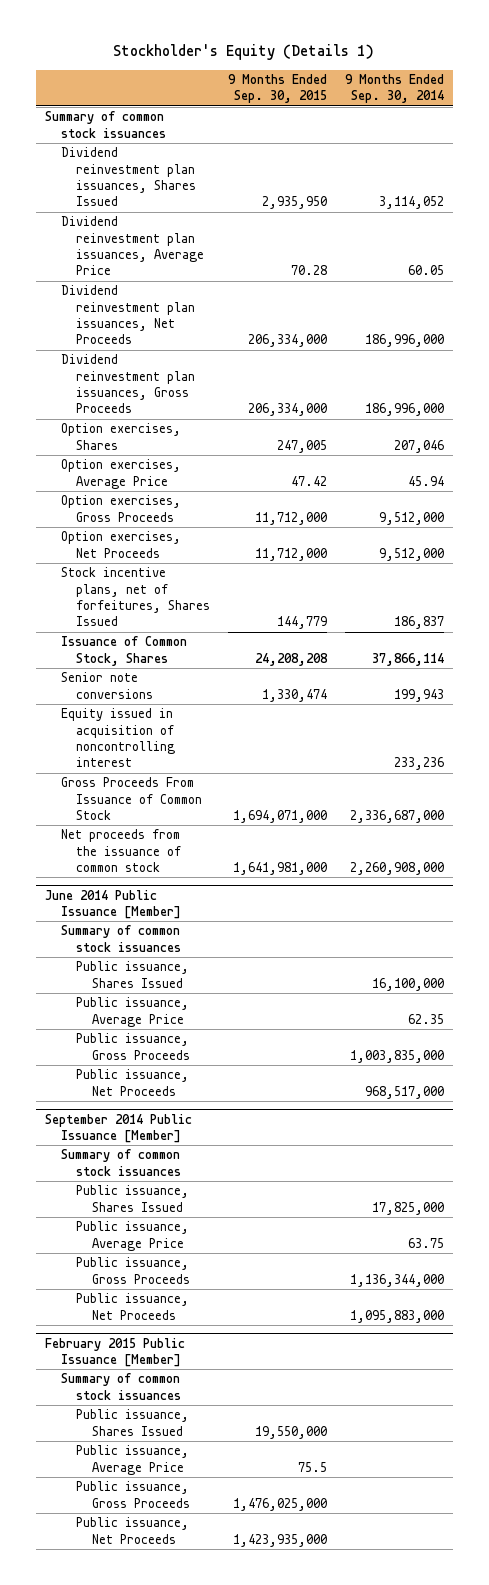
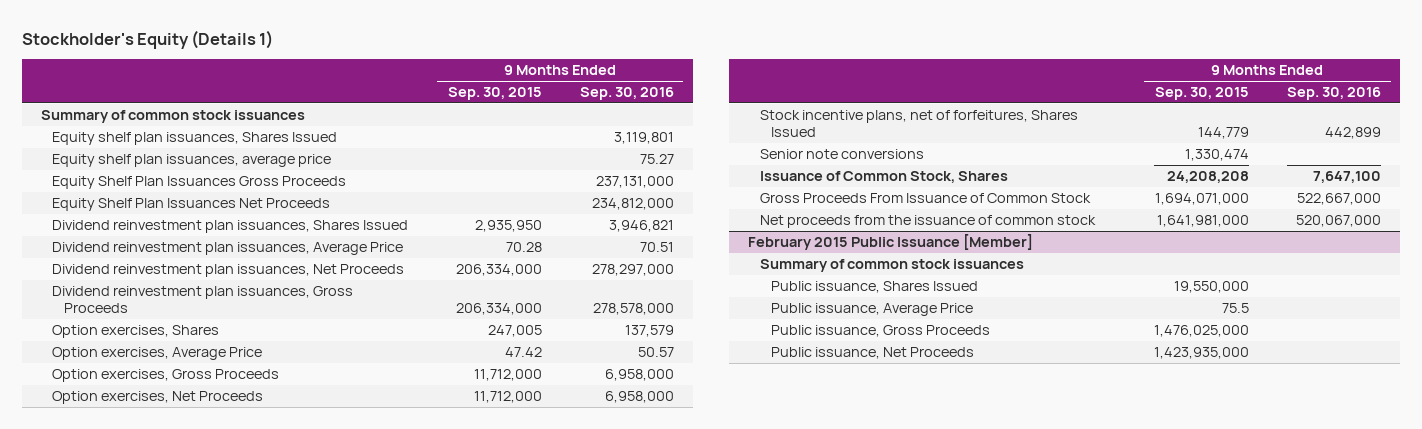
[344,74,444,104] 9 Months Ended Sep. 30, 2014 -> none
none -> [579,87,674,101] Sep. 30, 2016
none -> [52,132,338,146] Equity shelf plan issuances, Shares Issued
none -> [52,154,332,168] Equity shelf plan issuances, average price
none -> [52,176,347,190] Equity Shelf Plan Issuances Gross Proceeds
none -> [52,198,331,212] Equity Shelf Plan Issuances Net Proceeds
[60,708,176,768] Equity issued in acquisition of noncontrolling interest -> none
[60,636,187,666] Issuance of Common Stock, Shares -> [759,171,1008,184] Issuance of Common Stock, Shares
[44,889,181,919] June 2014 Public Issuance [Member] -> none
[60,925,182,952] Summary of common stock issuances -> none
[76,961,190,988] Public issuance, Shares Issued -> none
[76,997,190,1027] Public issuance, Average Price -> none
[76,1033,190,1060] Public issuance, Gross Proceeds -> none
[76,1069,190,1096] Public issuance, Net Proceeds -> none
[44,1113,192,1143] September 2014 Public Issuance [Member] -> none
[60,1149,182,1176] Summary of common stock issuances -> none
[76,1185,190,1212] Public issuance, Shares Issued -> none
[76,1221,190,1251] Public issuance, Average Price -> none
[76,1257,190,1284] Public issuance, Gross Proceeds -> none
[76,1293,190,1320] Public issuance, Net Proceeds -> none

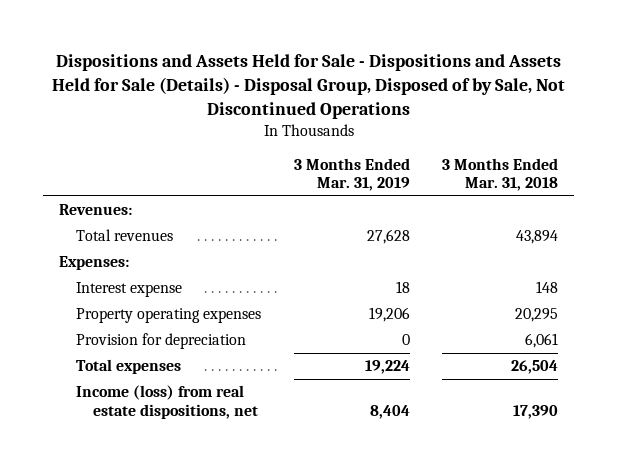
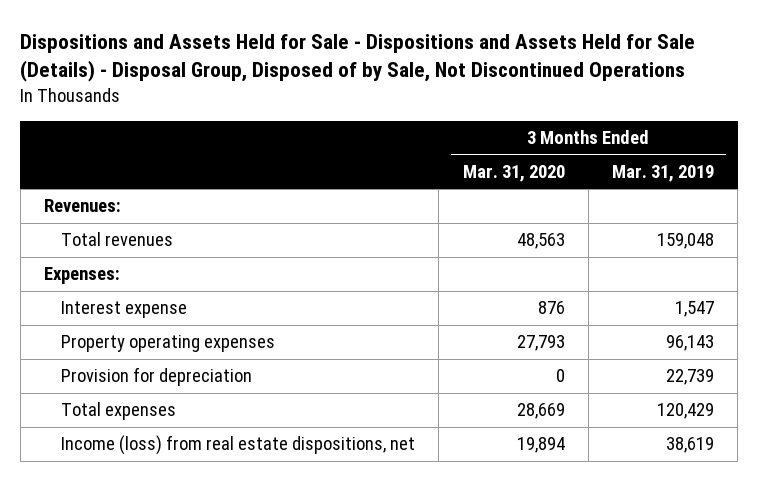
[442,157,559,192] 3 Months Ended Mar. 31, 2018 -> none
none -> [462,164,565,182] Mar. 31, 2020
[366,229,410,245] 27,628 -> [657,233,715,250] 159,048
[395,281,410,294] 18 -> [675,301,715,318] 1,547
[368,307,410,323] 19,206 -> [666,335,715,352] 96,143
[401,334,410,346] 0 -> [666,369,715,386] 22,739
[364,360,410,375] 19,224 -> [657,403,715,420] 120,429
[369,404,410,419] 8,404 -> [666,437,715,454] 38,619

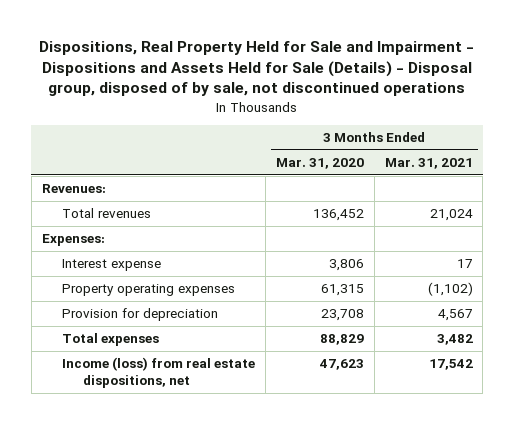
[20,33,696,83] Dispositions and Assets Held for Sale - Dispositions and Assets Held for Sale (Details) - Disposal Group, Disposed of by Sale, Not Discontinued Operations -> [39,41,475,97] Dispositions, Real Property Held for Sale and Impairment - Dispositions and Assets Held for Sale (Details) - Disposal group, disposed of by sale, not discontinued operations
[612,164,715,182] Mar. 31, 2019 -> none
none -> [384,157,473,169] Mar. 31, 2021
[516,233,565,250] 48,563 -> [312,209,364,222] 136,452
[537,301,565,315] 876 -> [328,259,364,272] 3,806
[516,335,565,352] 27,793 -> [320,284,364,297] 61,315
[555,369,565,383] 0 -> [320,309,364,322] 23,708
[516,403,565,420] 28,669 -> [319,334,364,346] 88,829
[516,437,565,454] 19,894 -> [318,359,364,371] 47,623

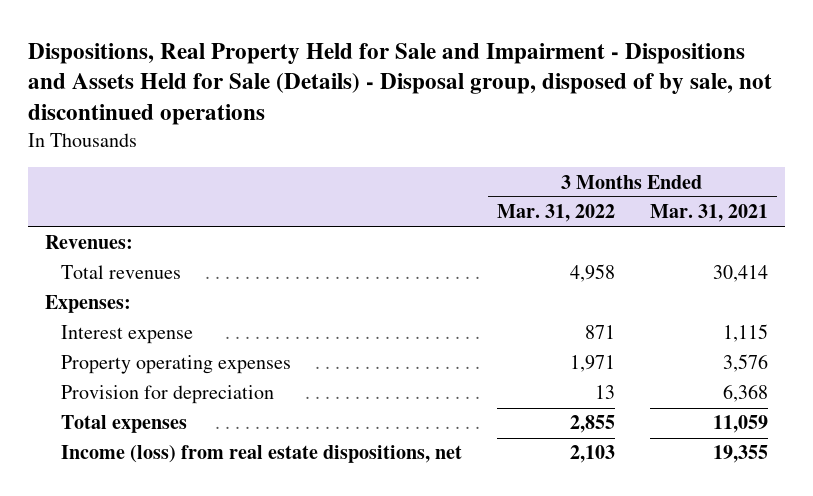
[275,157,364,169] Mar. 31, 2020 -> none
none -> [496,204,615,223] Mar. 31, 2022
[429,209,473,222] 21,024 -> [712,265,768,283] 30,414
[456,259,473,269] 17 -> [722,324,768,343] 1,115
[427,282,473,297] (1,102) -> [722,354,768,373] 3,576
[437,309,473,322] 4,567 -> [722,384,768,403] 6,368
[436,334,473,346] 3,482 -> [712,415,768,434] 11,059
[428,359,473,371] 17,542 -> [712,445,768,464] 19,355

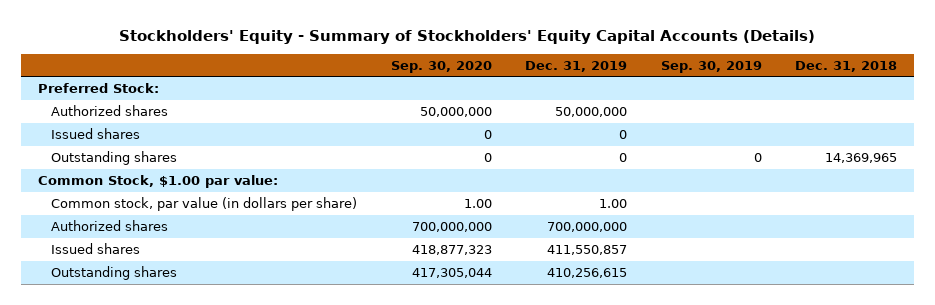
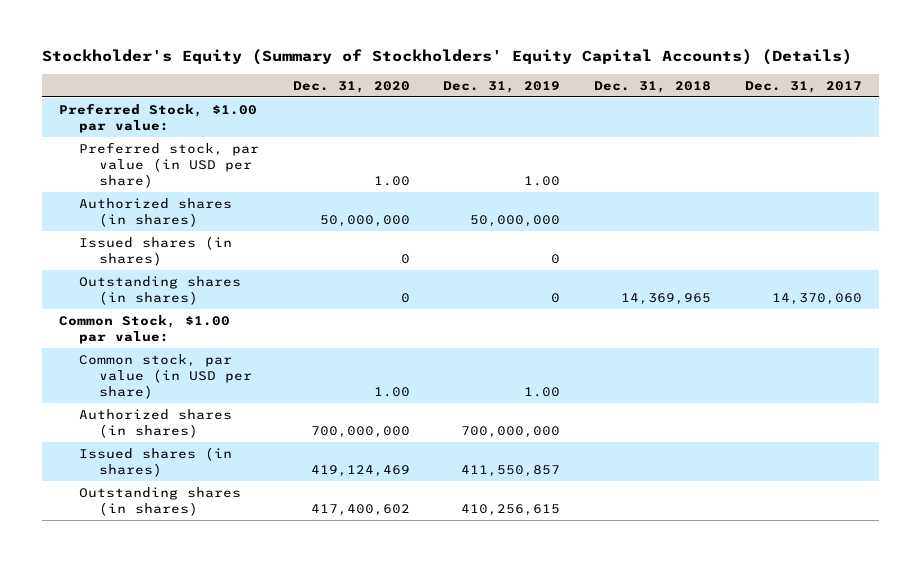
[119,29,816,44] Stockholders' Equity - Summary of Stockholders' Equity Capital Accounts (Details) -> [41,49,852,66] Stockholder's Equity (Summary of Stockholders' Equity Capital Accounts) (Details)
[390,60,492,73] Sep. 30, 2020 -> none
[660,60,762,73] Sep. 30, 2019 -> none
none -> [292,80,410,93] Dec. 31, 2020
none -> [745,80,863,93] Dec. 31, 2017
[37,82,159,93] Preferred Stock: -> [58,102,257,133] Preferred Stock, $1.00 par value:
none -> [78,141,259,188] Preferred stock, par value (in USD per share)
[51,104,169,116] Authorized shares -> [78,197,232,227] Authorized shares (in shares)
[51,127,141,139] Issued shares -> [78,235,232,266] Issued shares (in shares)
[51,150,178,165] Outstanding shares -> [78,275,241,305] Outstanding shares (in shares)
[51,196,358,211] Common stock, par value (in dollars per share) -> [78,353,252,399] Common stock, par value (in USD per share)
[51,219,169,231] Authorized shares -> [78,408,232,438] Authorized shares (in shares)
[51,242,141,254] Issued shares -> [78,446,232,477] Issued shares (in shares)
[51,265,178,280] Outstanding shares -> [78,486,241,516] Outstanding shares (in shares)

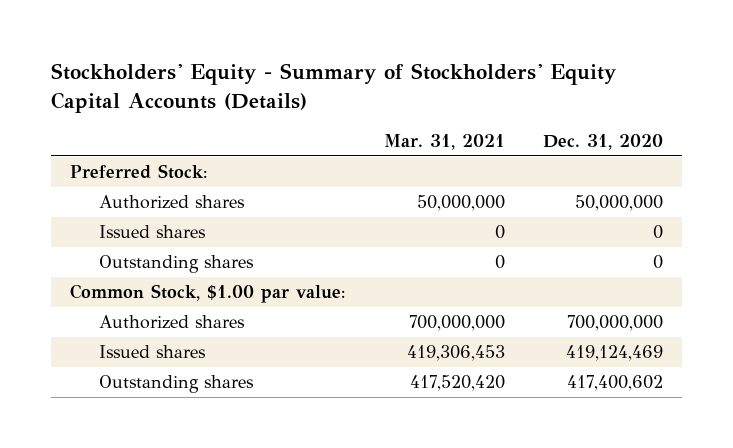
[41,49,852,66] Stockholder's Equity (Summary of Stockholders' Equity Capital Accounts) (Details) -> [51,63,617,113] Stockholders' Equity - Summary of Stockholders' Equity Capital Accounts (Details)
[443,80,561,93] Dec. 31, 2019 -> none
[594,80,712,93] Dec. 31, 2018 -> none
[745,80,863,93] Dec. 31, 2017 -> none
none -> [383,133,505,150] Mar. 31, 2021
[78,141,259,188] Preferred stock, par value (in USD per share) -> none
[58,102,257,133] Preferred Stock, $1.00 par value: -> [70,164,208,180] Preferred Stock:
[78,197,232,227] Authorized shares (in shares) -> [98,195,245,210] Authorized shares
[78,235,232,266] Issued shares (in shares) -> [98,225,206,239] Issued shares
[78,275,241,305] Outstanding shares (in shares) -> [98,255,254,274] Outstanding shares
[78,353,252,399] Common stock, par value (in USD per share) -> none
[78,408,232,438] Authorized shares (in shares) -> [98,315,245,330] Authorized shares
[78,446,232,477] Issued shares (in shares) -> [98,345,206,359] Issued shares
[78,486,241,516] Outstanding shares (in shares) -> [98,375,254,394] Outstanding shares

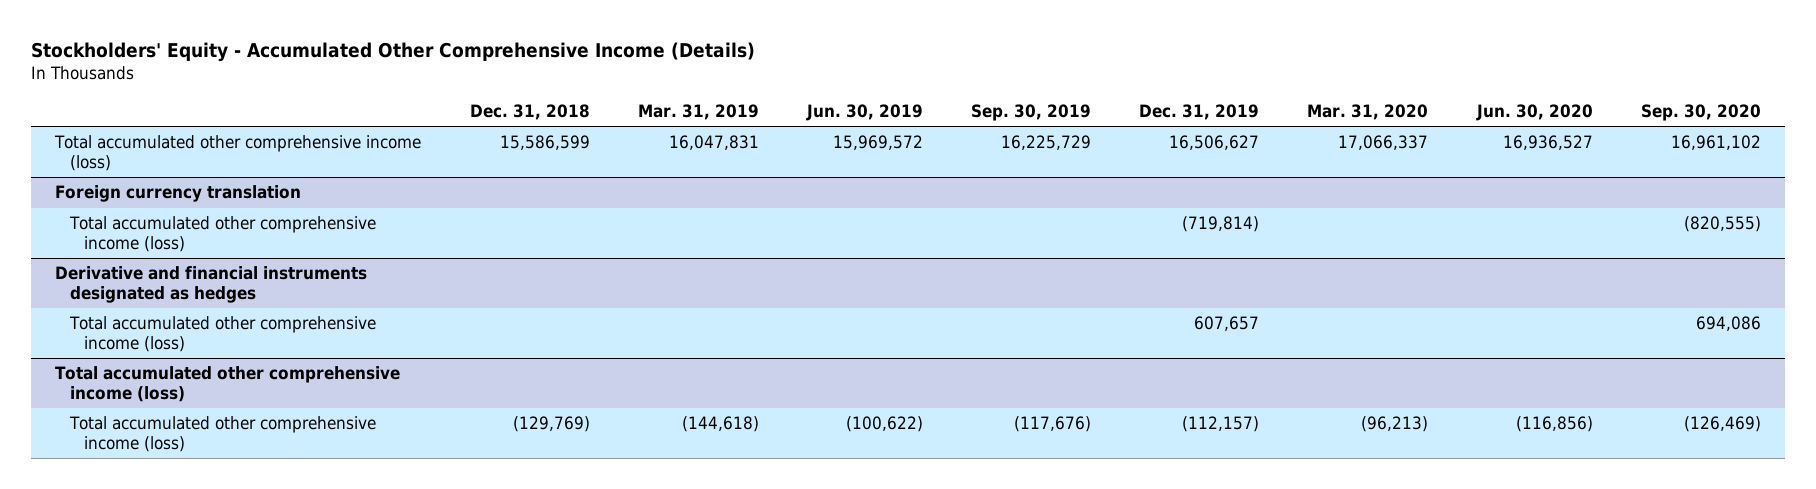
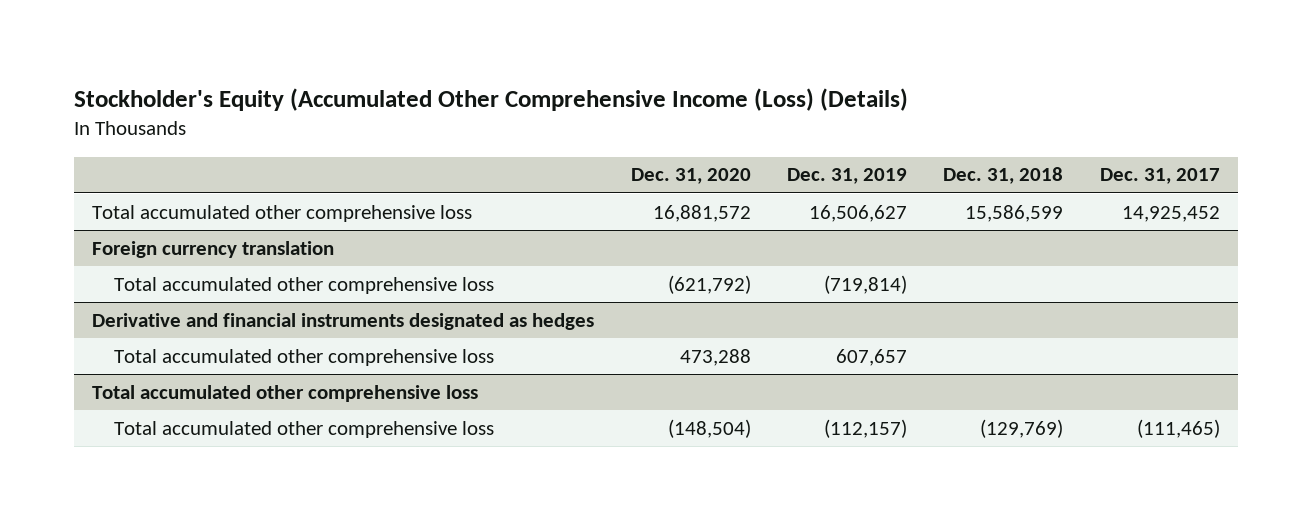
[31,41,756,62] Stockholders' Equity - Accumulated Other Comprehensive Income (Details) -> [73,87,908,111] Stockholder's Equity (Accumulated Other Comprehensive Income (Loss) (Details)
[637,103,759,120] Mar. 31, 2019 -> none
[805,103,923,121] Jun. 30, 2019 -> none
[971,103,1092,121] Sep. 30, 2019 -> none
[1307,103,1429,120] Mar. 31, 2020 -> none
[1475,103,1593,121] Jun. 30, 2020 -> none
[1640,103,1761,121] Sep. 30, 2020 -> none
none -> [630,168,751,185] Dec. 31, 2020
none -> [1099,168,1220,185] Dec. 31, 2017
[54,135,422,171] Total accumulated other comprehensive income (loss) -> [92,204,473,222] Total accumulated other comprehensive loss
[68,216,376,252] Total accumulated other comprehensive income (loss) -> [114,276,495,294] Total accumulated other comprehensive loss
[68,316,376,352] Total accumulated other comprehensive income (loss) -> [114,348,495,366] Total accumulated other comprehensive loss
[55,366,401,402] Total accumulated other comprehensive income (loss) -> [92,384,479,402] Total accumulated other comprehensive loss
[68,416,376,452] Total accumulated other comprehensive income (loss) -> [114,420,495,438] Total accumulated other comprehensive loss

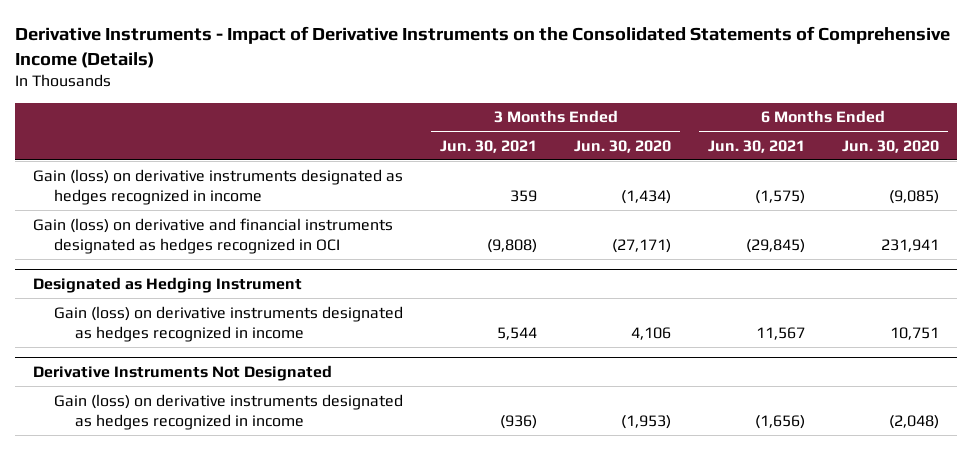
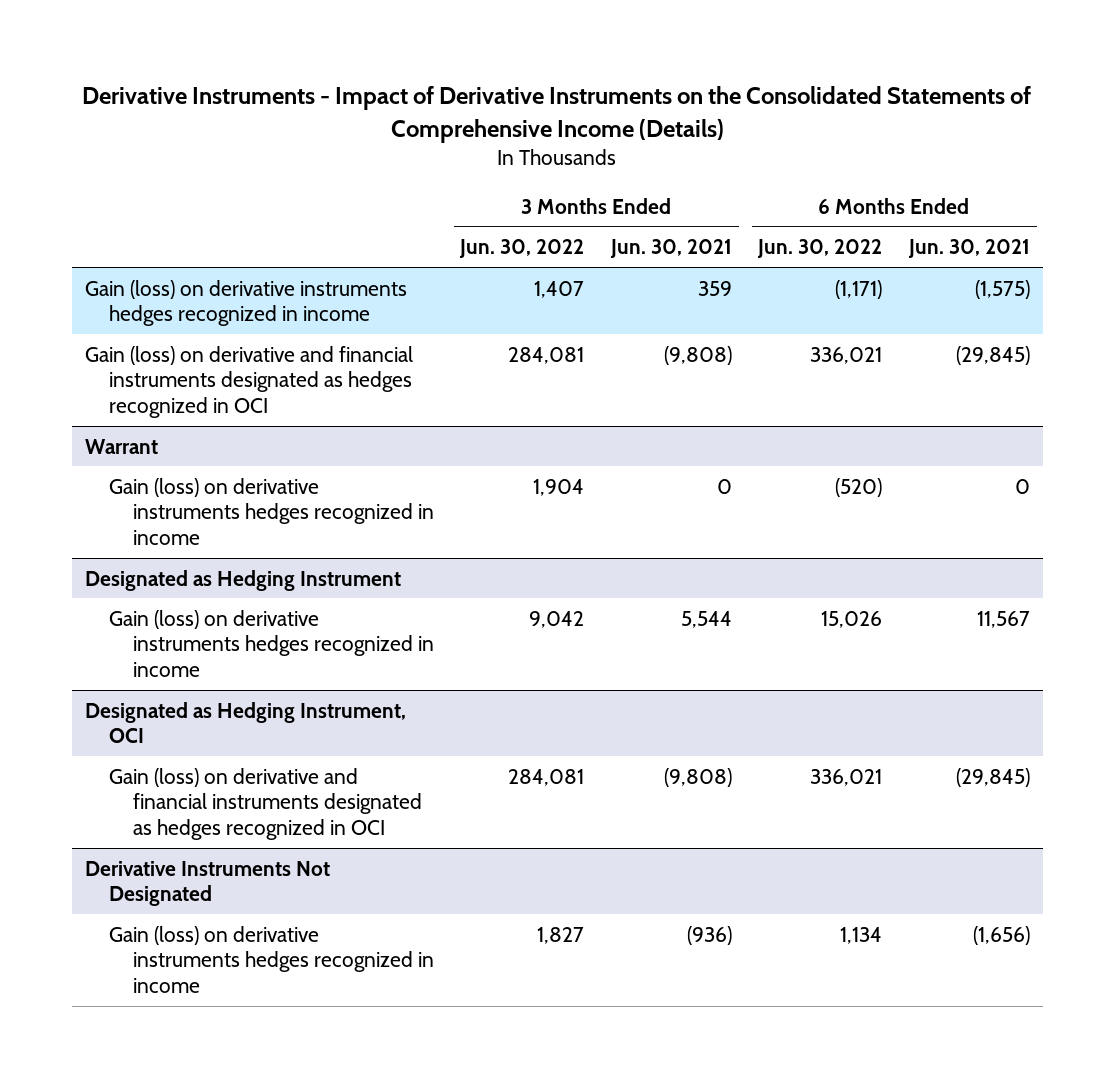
[574,139,672,153] Jun. 30, 2020 -> none
[841,139,939,153] Jun. 30, 2020 -> none
none -> [459,239,585,259] Jun. 30, 2022
none -> [757,239,883,259] Jun. 30, 2022
[33,168,404,206] Gain (loss) on derivative instruments designated as hedges recognized in income -> [84,279,407,327] Gain (loss) on derivative instruments hedges recognized in income
none -> [84,438,158,454] Warrant
none -> [108,477,434,546] Gain (loss) on derivative instruments hedges recognized in income
[54,305,404,343] Gain (loss) on derivative instruments designated as hedges recognized in income -> [108,609,434,678] Gain (loss) on derivative instruments hedges recognized in income
none -> [84,701,406,744] Designated as Hedging Instrument, OCI
none -> [108,767,422,841] Gain (loss) on derivative and financial instruments designated as hedges recognized in OCI
[54,393,404,431] Gain (loss) on derivative instruments designated as hedges recognized in income -> [108,925,434,994] Gain (loss) on derivative instruments hedges recognized in income

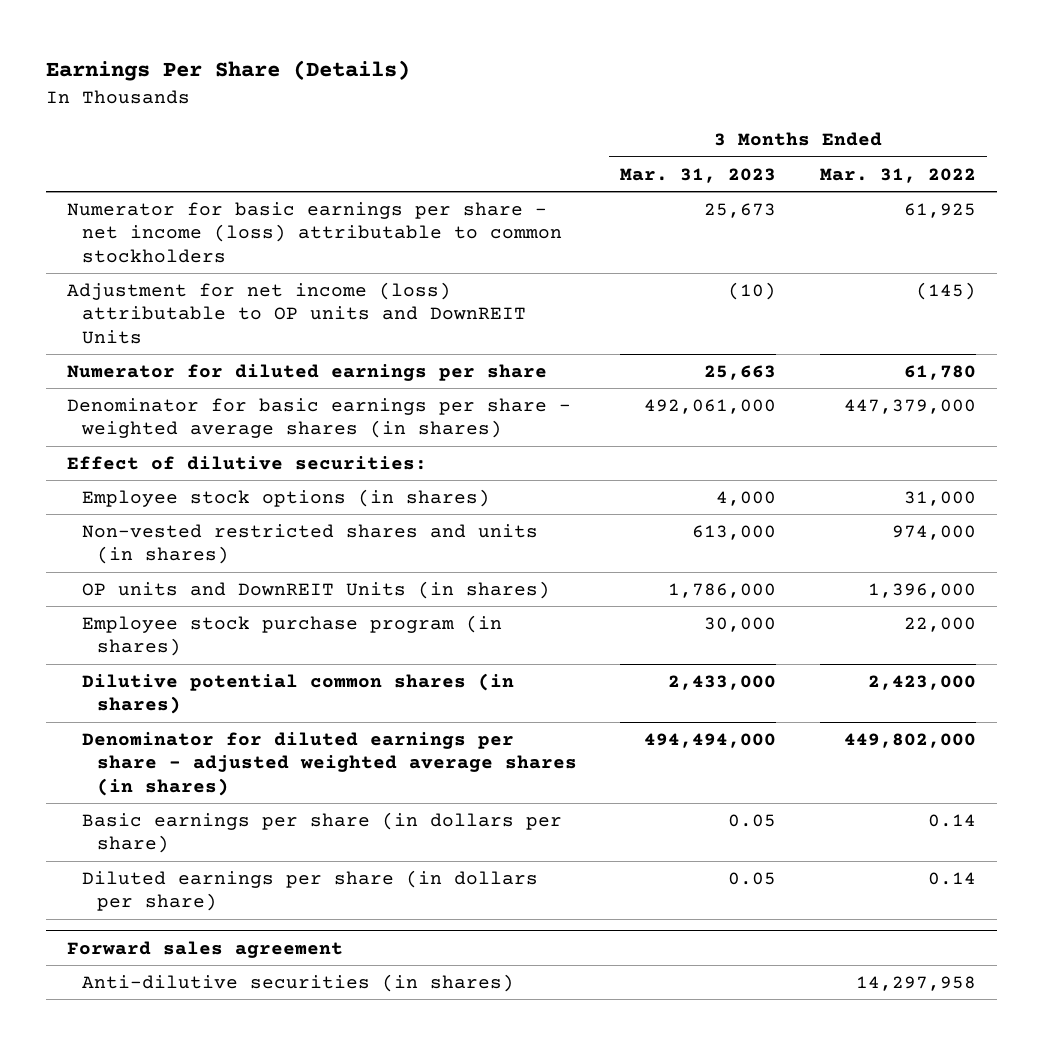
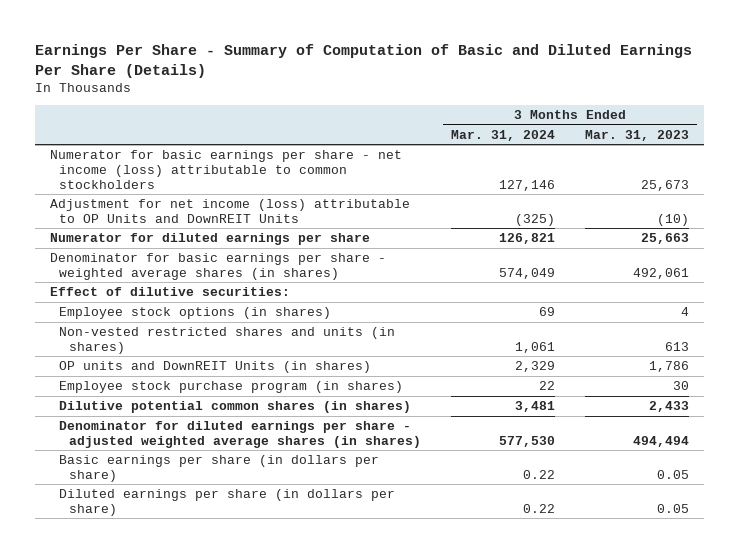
[45,60,410,82] Earnings Per Share (Details) -> [34,43,692,78] Earnings Per Share - Summary of Computation of Basic and Diluted Earnings Per Share (Details)
[819,167,976,183] Mar. 31, 2022 -> none
none -> [450,129,555,141] Mar. 31, 2024
[67,281,527,345] Adjustment for net income (loss) attributable to OP units and DownREIT Units -> [49,199,410,223] Adjustment for net income (loss) attributable to OP Units and DownREIT Units
[644,398,777,414] 492,061,000 -> [632,267,689,279] 492,061
[716,490,777,506] 4,000 -> [680,307,689,317] 4
[692,524,777,540] 613,000 -> [664,341,689,351] 613
[668,582,777,598] 1,786,000 -> [648,361,689,373] 1,786
[704,616,777,632] 30,000 -> [672,381,689,391] 30
[668,674,777,690] 2,433,000 -> [648,401,689,413] 2,433
[644,732,777,748] 494,494,000 -> [632,435,689,447] 494,494
[67,940,344,958] Forward sales agreement -> none
[82,973,515,992] Anti-dilutive securities (in shares) -> none

